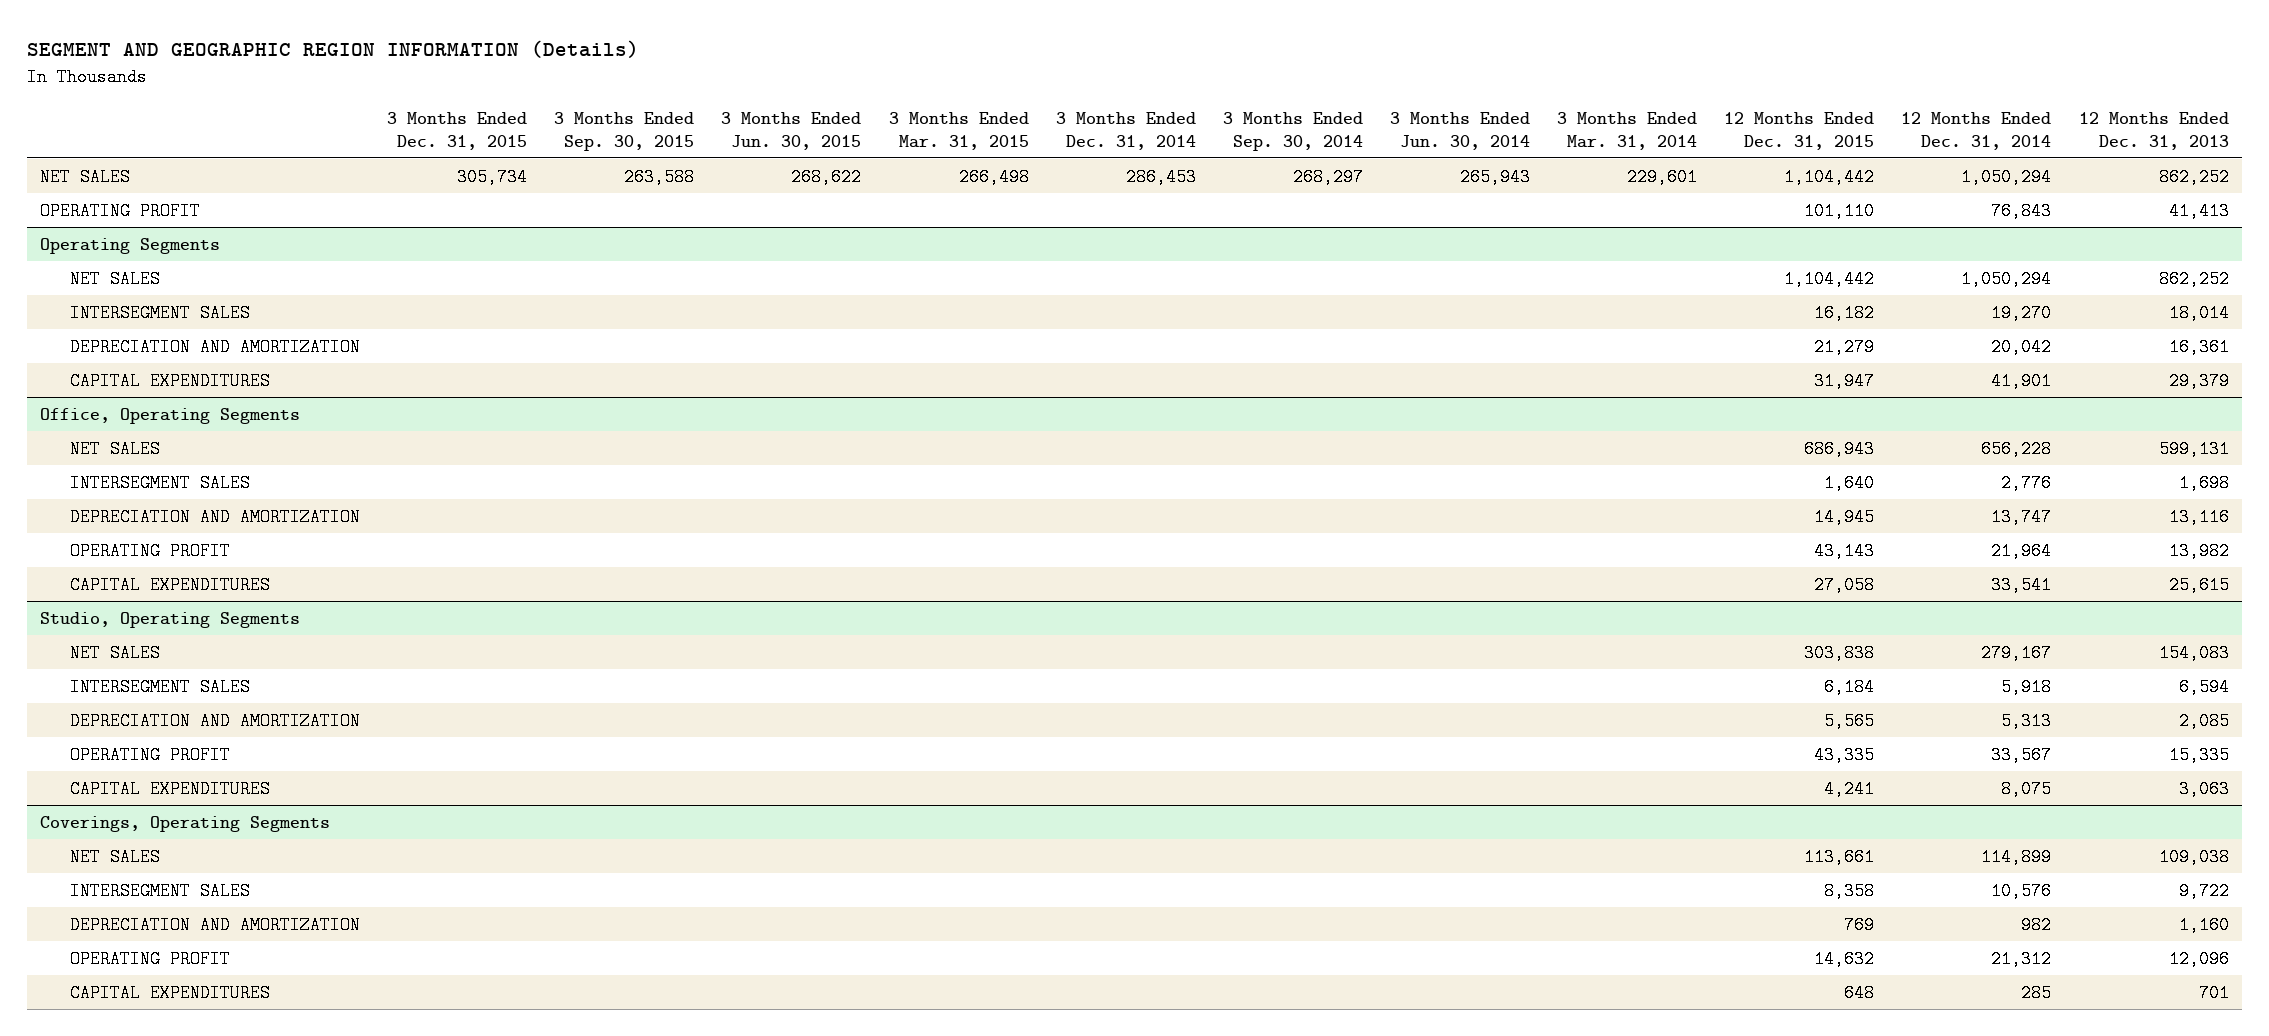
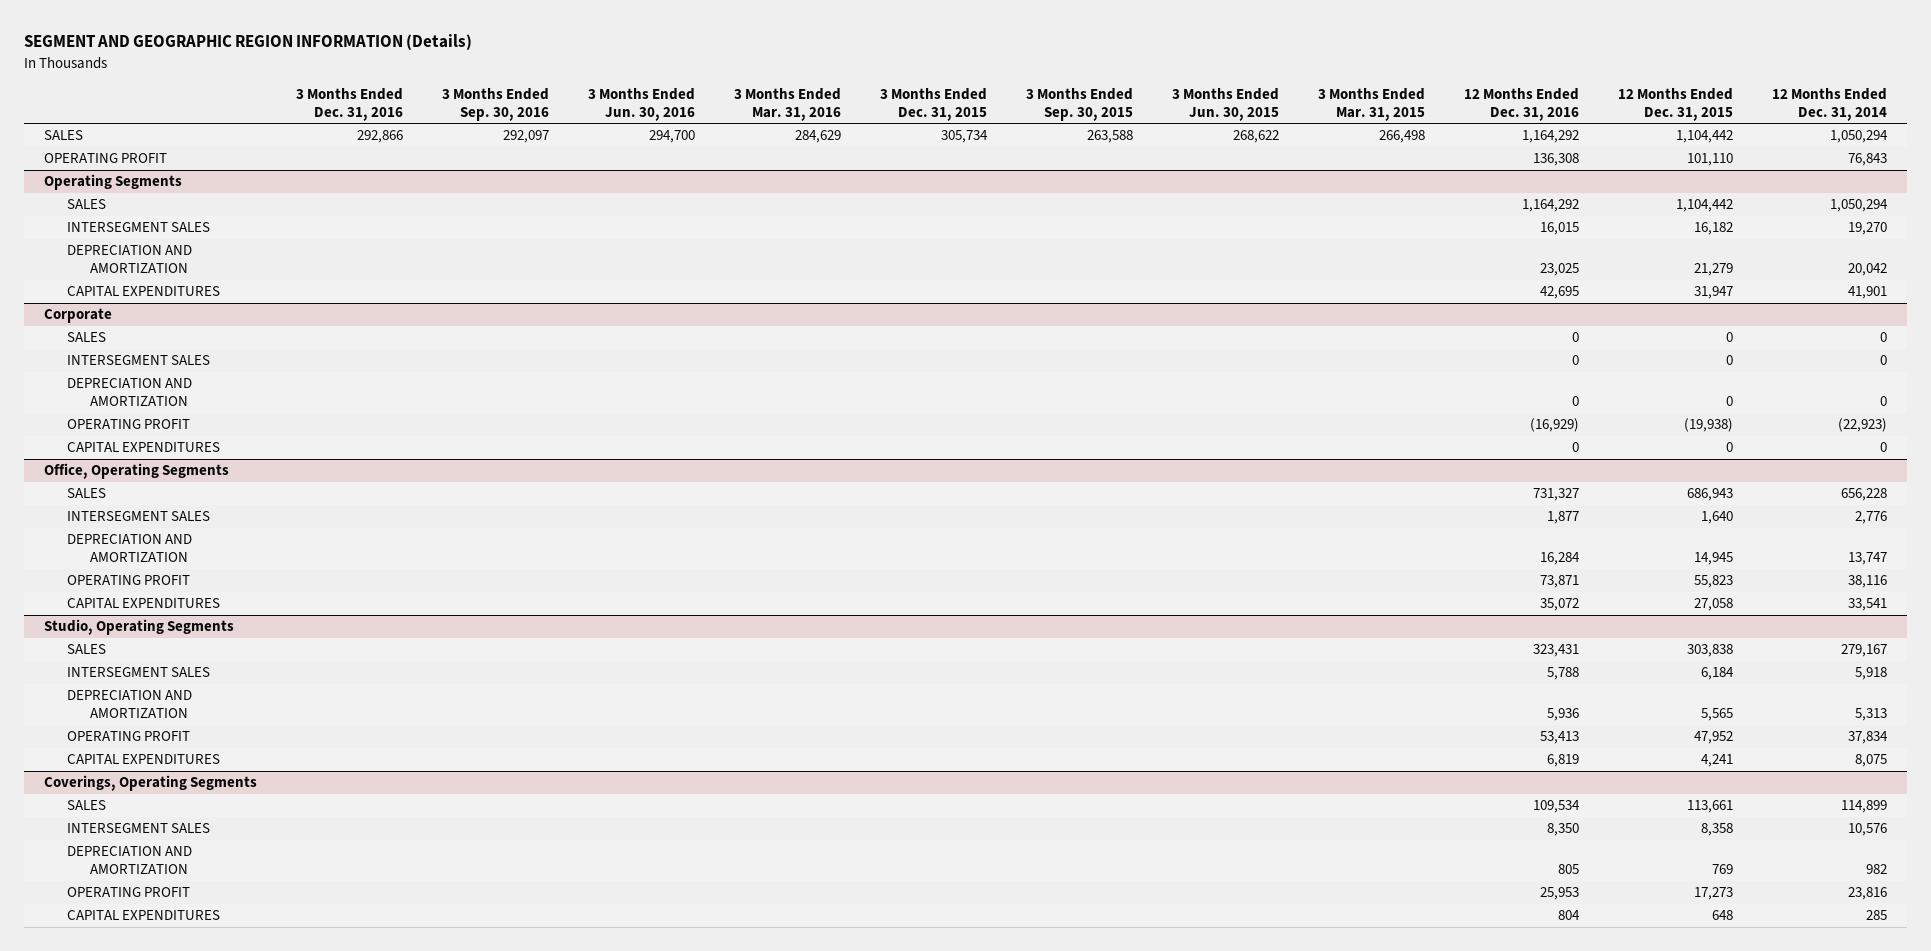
[1055,111,1196,150] 3 Months Ended Dec. 31, 2014 -> none
[1222,111,1363,151] 3 Months Ended Sep. 30, 2014 -> none
[1390,111,1531,150] 3 Months Ended Jun. 30, 2014 -> none
[1557,111,1698,150] 3 Months Ended Mar. 31, 2014 -> none
[2078,111,2229,150] 12 Months Ended Dec. 31, 2013 -> none
none -> [295,88,403,121] 3 Months Ended Dec. 31, 2016
none -> [441,88,549,121] 3 Months Ended Sep. 30, 2016
none -> [587,88,695,121] 3 Months Ended Jun. 30, 2016
none -> [733,88,841,121] 3 Months Ended Mar. 31, 2016
none -> [1464,88,1580,121] 12 Months Ended Dec. 31, 2016
[40,167,131,186] NET SALES -> [43,130,83,141] SALES
[69,269,160,288] NET SALES -> [66,199,106,210] SALES
none -> [43,308,112,324] Corporate
none -> [66,332,106,343] SALES
none -> [66,355,210,366] INTERSEGMENT SALES
none -> [66,378,192,407] DEPRECIATION AND AMORTIZATION
none -> [66,419,190,430] OPERATING PROFIT
none -> [66,442,220,453] CAPITAL EXPENDITURES
[69,439,160,458] NET SALES -> [66,488,106,499] SALES
[1814,541,1875,560] 43,143 -> [1694,575,1734,589] 55,823
[1991,541,2052,560] 21,964 -> [1848,575,1888,589] 38,116
[69,643,160,662] NET SALES -> [66,644,106,655] SALES
[1814,745,1875,764] 43,335 -> [1694,731,1734,745] 47,952
[1991,745,2052,764] 33,567 -> [1848,731,1889,745] 37,834
[69,847,160,866] NET SALES -> [66,800,106,811] SALES
[1814,949,1875,968] 14,632 -> [1694,887,1734,901] 17,273
[1991,949,2052,968] 21,312 -> [1848,887,1888,901] 23,816

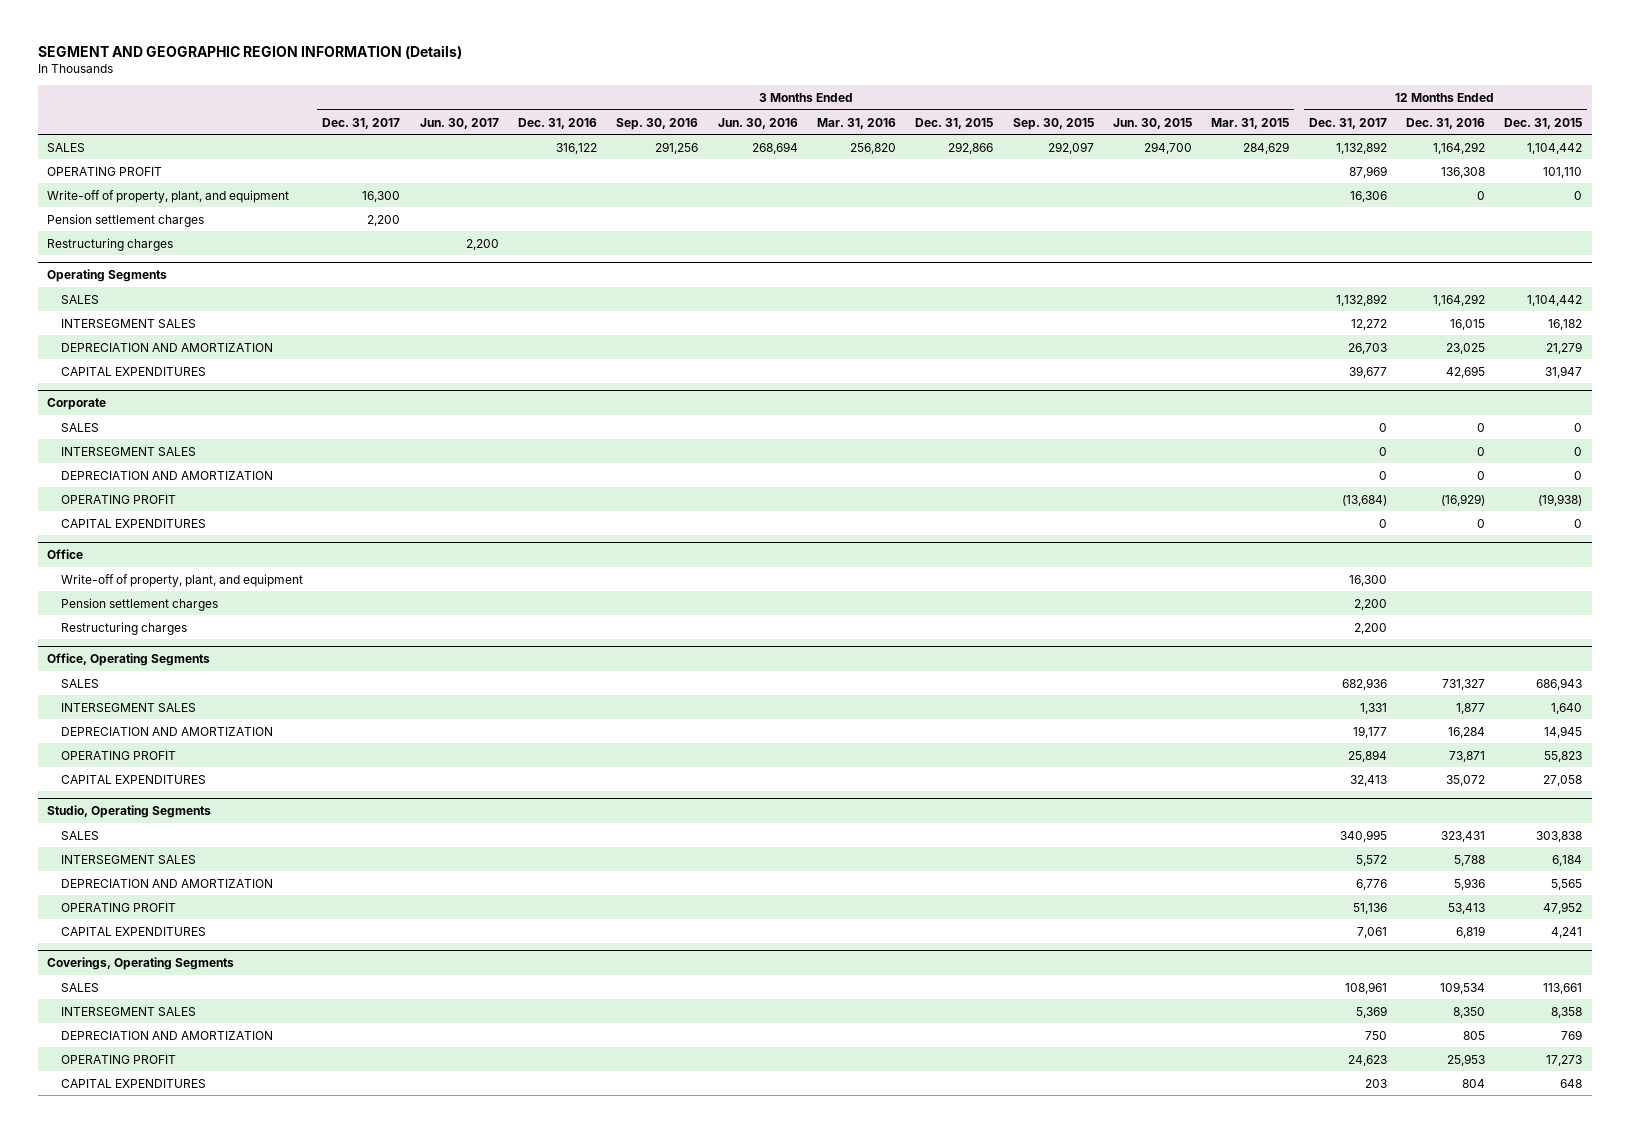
[1772,88,1888,121] 12 Months Ended Dec. 31, 2014 -> none
none -> [322,117,401,129] Dec. 31, 2017
none -> [419,117,499,129] Jun. 30, 2017
none -> [1308,117,1387,129] Dec. 31, 2017
[356,130,403,144] 292,866 -> [555,142,597,154] 316,122
[502,130,549,144] 292,097 -> [655,141,699,154] 291,256
[648,130,695,144] 294,700 -> [751,141,798,154] 268,694
[794,130,841,144] 284,629 -> [849,142,896,154] 256,820
[940,130,988,144] 305,734 -> [948,141,994,154] 292,866
[1087,130,1134,144] 263,588 -> [1047,141,1094,154] 292,097
[1233,130,1280,144] 268,622 -> [1143,141,1192,154] 294,700
[1379,130,1426,144] 266,498 -> [1243,141,1290,154] 284,629
none -> [47,189,290,203] Write-off of property, plant, and equipment
none -> [47,213,205,227] Pension settlement charges
none -> [47,237,174,251] Restructuring charges
none -> [47,549,84,560] Office
none -> [60,573,303,587] Write-off of property, plant, and equipment
none -> [60,597,218,611] Pension settlement charges
none -> [60,621,187,635] Restructuring charges

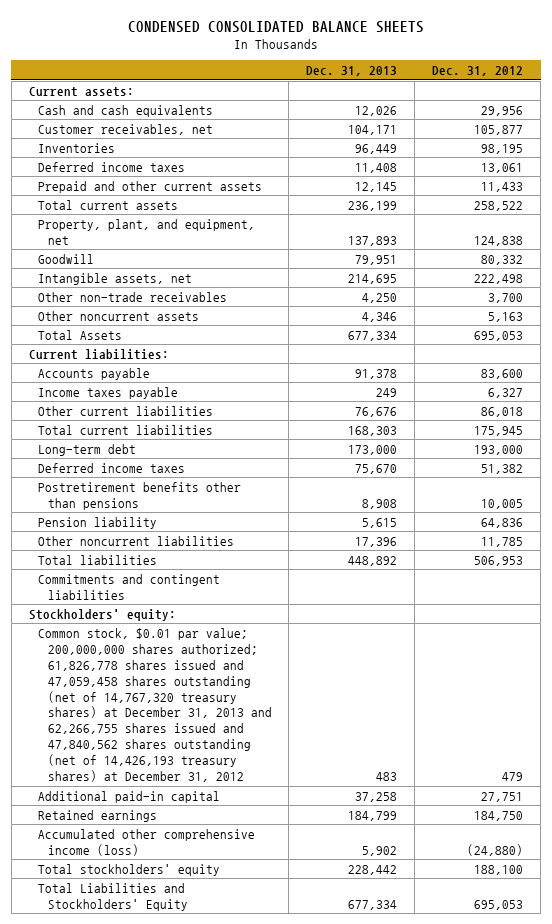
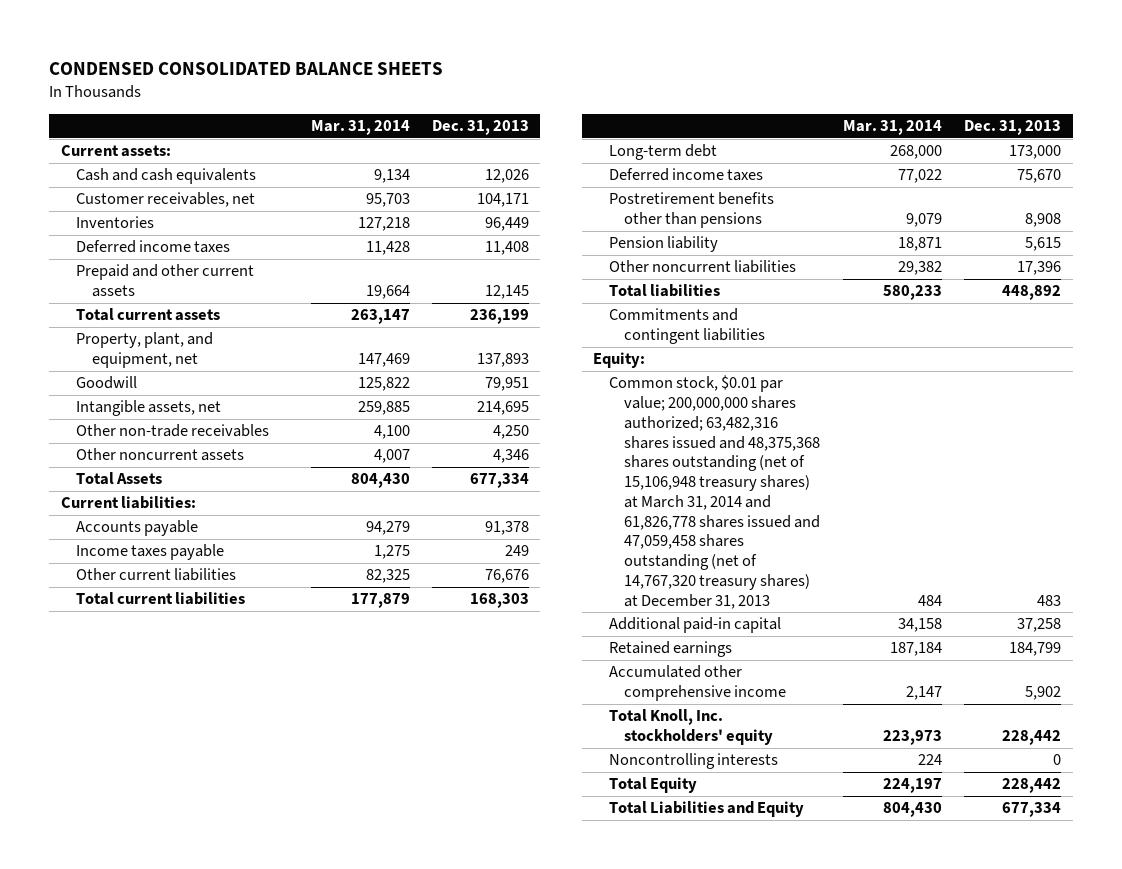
[432,65,524,76] Dec. 31, 2012 -> none
none -> [310,120,410,136] Mar. 31, 2014
[28,608,176,621] Stockholders' equity: -> [592,352,645,369] Equity:
[38,627,272,783] Common stock, $0.01 par value; 200,000,000 shares authorized; 61,826,778 shares issued and 47,059,458 shares outstanding (net of 14,767,320 treasury shares) at December 31, 2013 and 62,266,755 shares issued and 47,840,562 shares outstanding (net of 14,426,193 treasury shares) at December 31, 2012 -> [608,375,821,609] Common stock, $0.01 par value; 200,000,000 shares authorized; 63,482,316 shares issued and 48,375,368 shares outstanding (net of 15,106,948 treasury shares) at March 31, 2014 and 61,826,778 shares issued and 47,059,458 shares outstanding (net of 14,767,320 treasury shares) at December 31, 2013
[38,828,256,856] Accumulated other comprehensive income (loss) -> [608,665,787,702] Accumulated other comprehensive income
[38,863,221,876] Total stockholders' equity -> [608,709,774,746] Total Knoll, Inc. stockholders' equity
none -> [608,753,778,770] Noncontrolling interests
none -> [608,777,697,794] Total Equity
[38,882,188,911] Total Liabilities and Stockholders' Equity -> [608,801,804,818] Total Liabilities and Equity

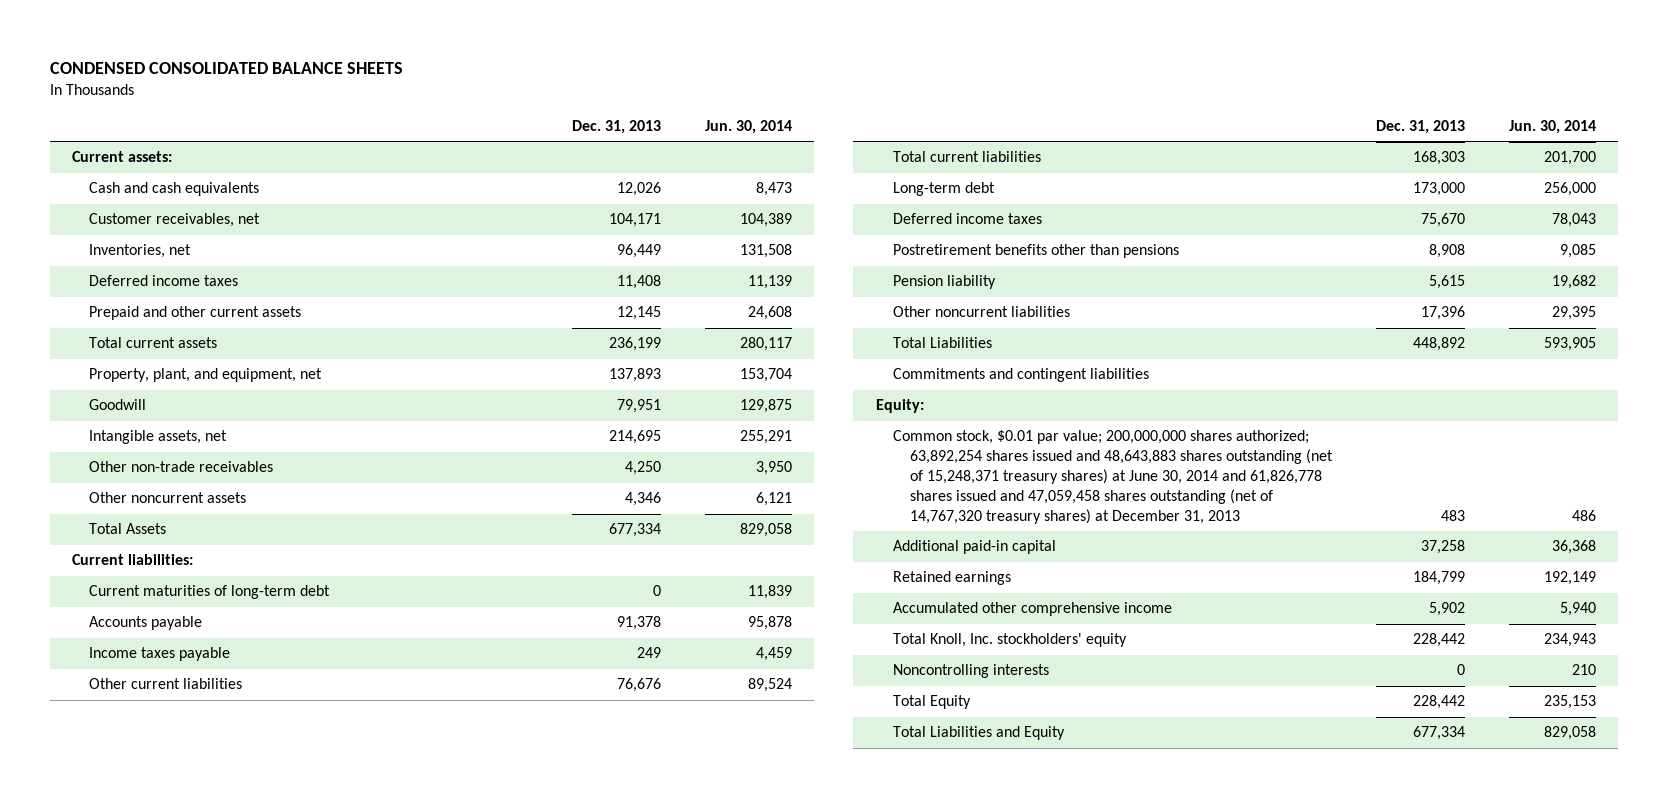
[310,120,410,136] Mar. 31, 2014 -> none
none -> [705,120,793,135] Jun. 30, 2014
[76,216,155,229] Inventories -> [88,244,191,259] Inventories, net
none -> [88,585,330,600] Current maturities of long-term debt
[608,284,720,298] Total liabilities -> [892,337,992,349] Total Liabilities
[608,375,821,609] Common stock, $0.01 par value; 200,000,000 shares authorized; 63,482,316 shares issued and 48,375,368 shares outstanding (net of 15,106,948 treasury shares) at March 31, 2014 and 61,826,778 shares issued and 47,059,458 shares outstanding (net of 14,767,320 treasury shares) at December 31, 2013 -> [892,430,1333,524] Common stock, $0.01 par value; 200,000,000 shares authorized; 63,892,254 shares issued and 48,643,883 shares outstanding (net of 15,248,371 treasury shares) at June 30, 2014 and 61,826,778 shares issued and 47,059,458 shares outstanding (net of 14,767,320 treasury shares) at December 31, 2013

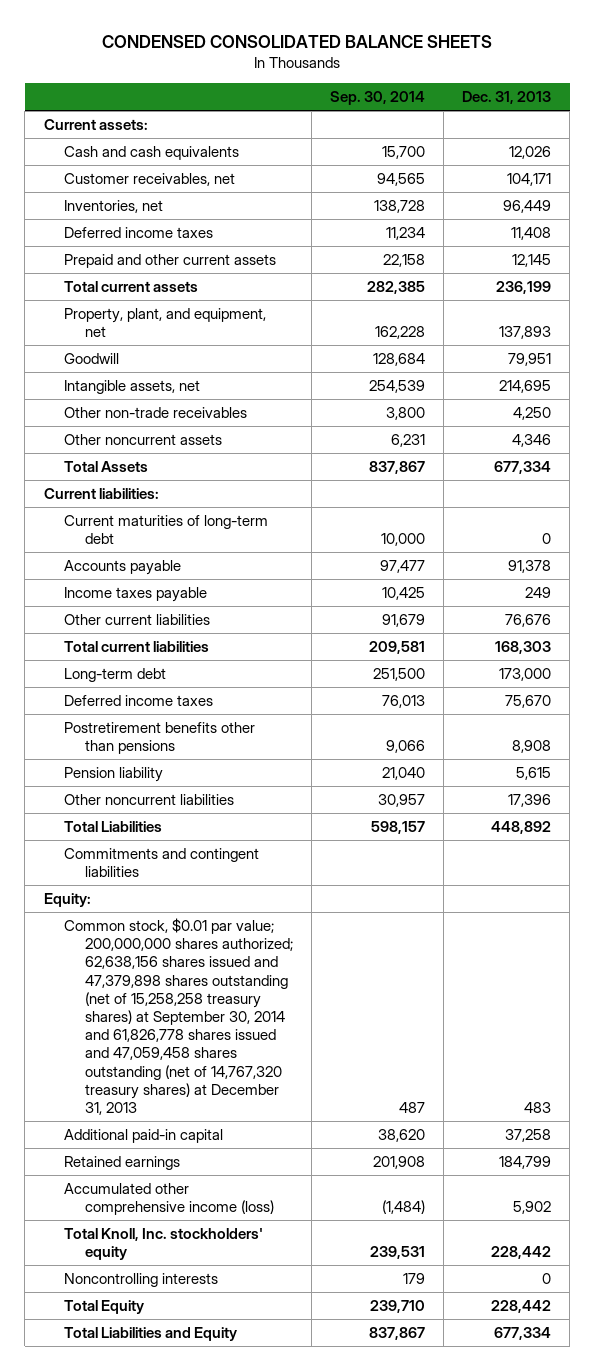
[705,120,793,135] Jun. 30, 2014 -> none
none -> [330,91,426,106] Sep. 30, 2014
[892,430,1333,524] Common stock, $0.01 par value; 200,000,000 shares authorized; 63,892,254 shares issued and 48,643,883 shares outstanding (net of 15,248,371 treasury shares) at June 30, 2014 and 61,826,778 shares issued and 47,059,458 shares outstanding (net of 14,767,320 treasury shares) at December 31, 2013 -> [64,918,293,1115] Common stock, $0.01 par value; 200,000,000 shares authorized; 62,638,156 shares issued and 47,379,898 shares outstanding (net of 15,258,258 treasury shares) at September 30, 2014 and 61,826,778 shares issued and 47,059,458 shares outstanding (net of 14,767,320 treasury shares) at December 31, 2013
[892,602,1172,617] Accumulated other comprehensive income -> [64,1183,274,1216] Accumulated other comprehensive income (loss)

